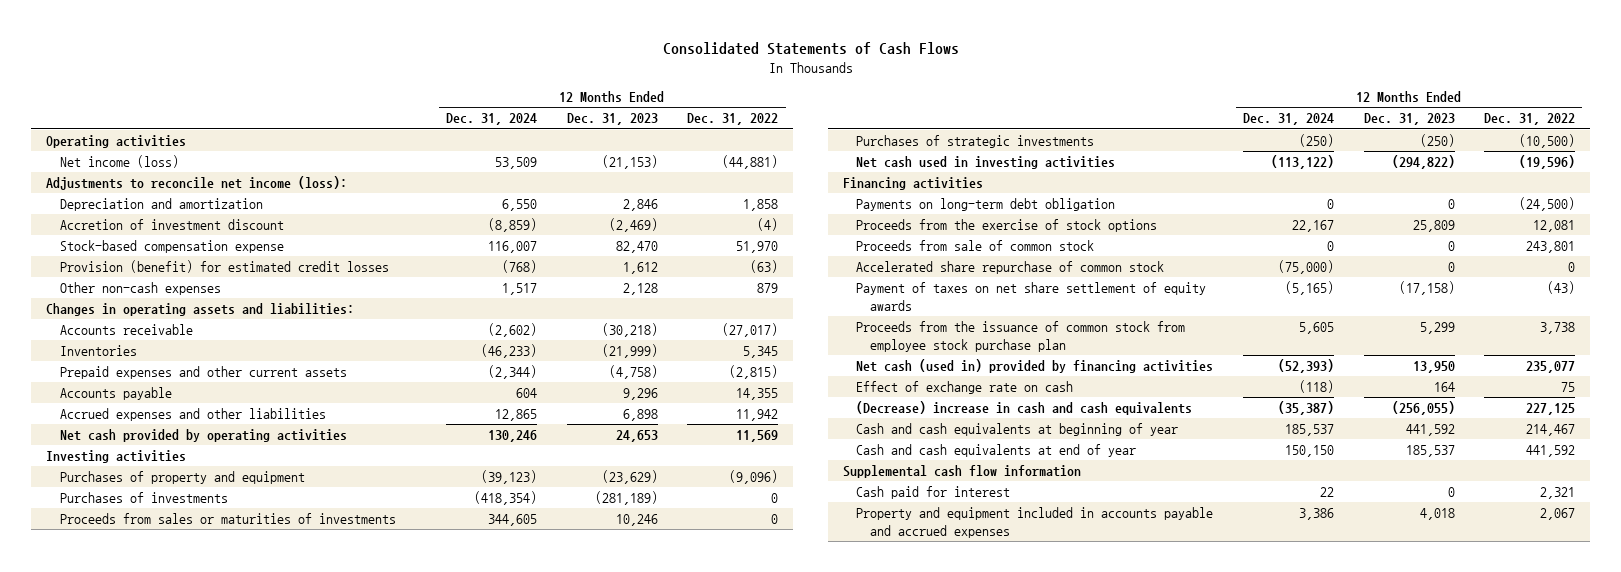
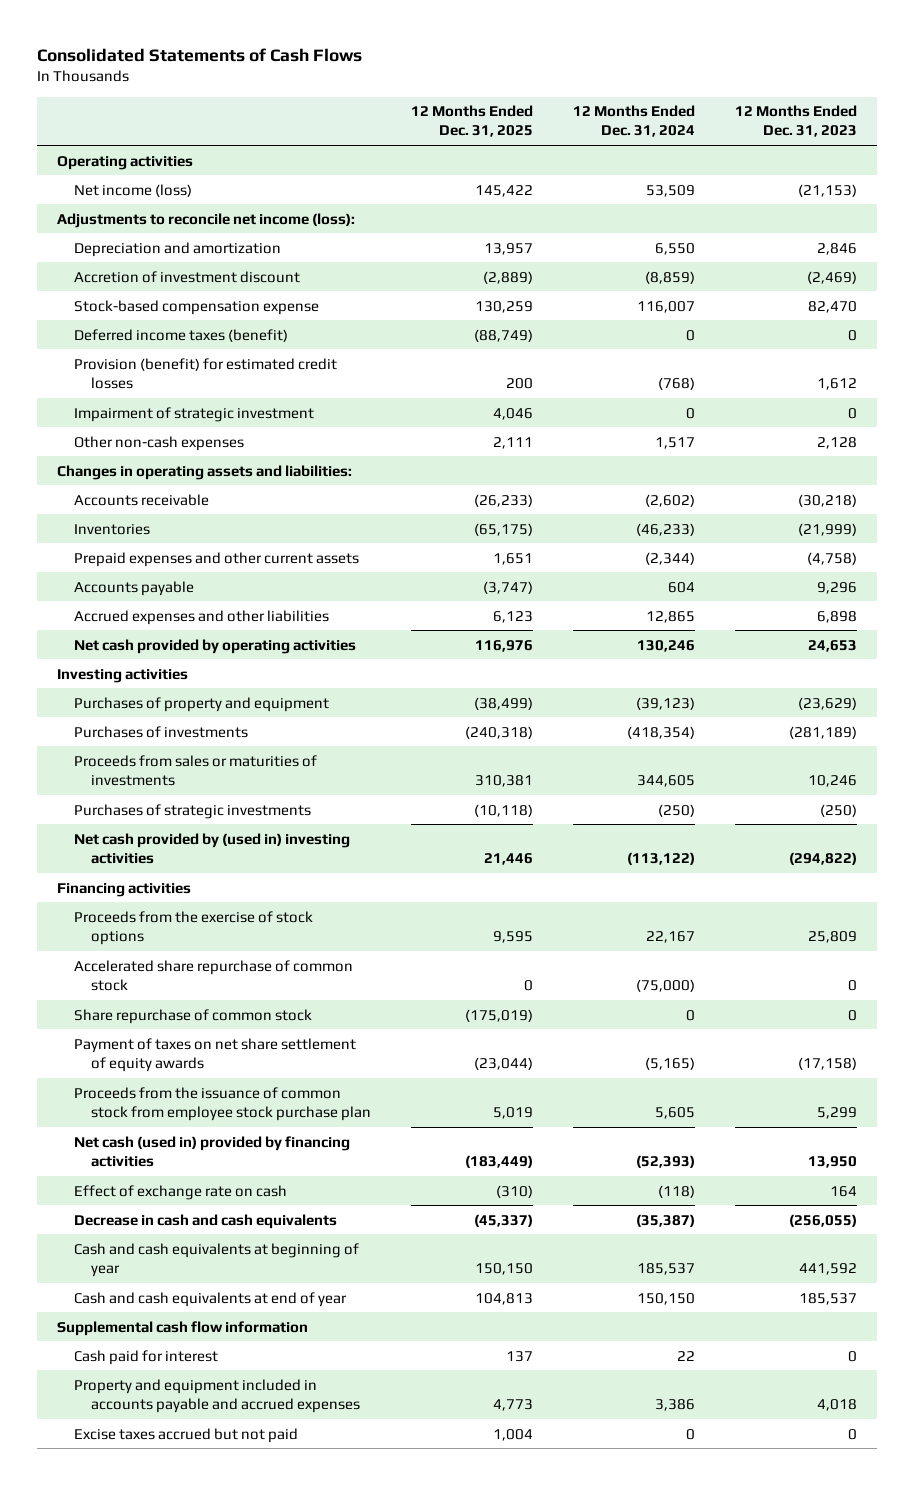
[687,113,779,126] Dec. 31, 2022 -> none
none -> [410,105,533,138] 12 Months Ended Dec. 31, 2025
none -> [74,328,289,342] Deferred income taxes (benefit)
none -> [74,406,315,422] Impairment of strategic investment
[856,156,1116,170] Net cash used in investing activities -> [74,832,351,864] Net cash provided by (used in) investing activities
[856,198,1116,212] Payments on long-term debt obligation -> none
[856,240,1095,252] Proceeds from sale of common stock -> none
none -> [74,1008,313,1024] Share repurchase of common stock
[856,401,1193,416] (Decrease) increase in cash and cash equivalents -> [74,1213,338,1229] Decrease in cash and cash equivalents
none -> [74,1427,299,1443] Excise taxes accrued but not paid

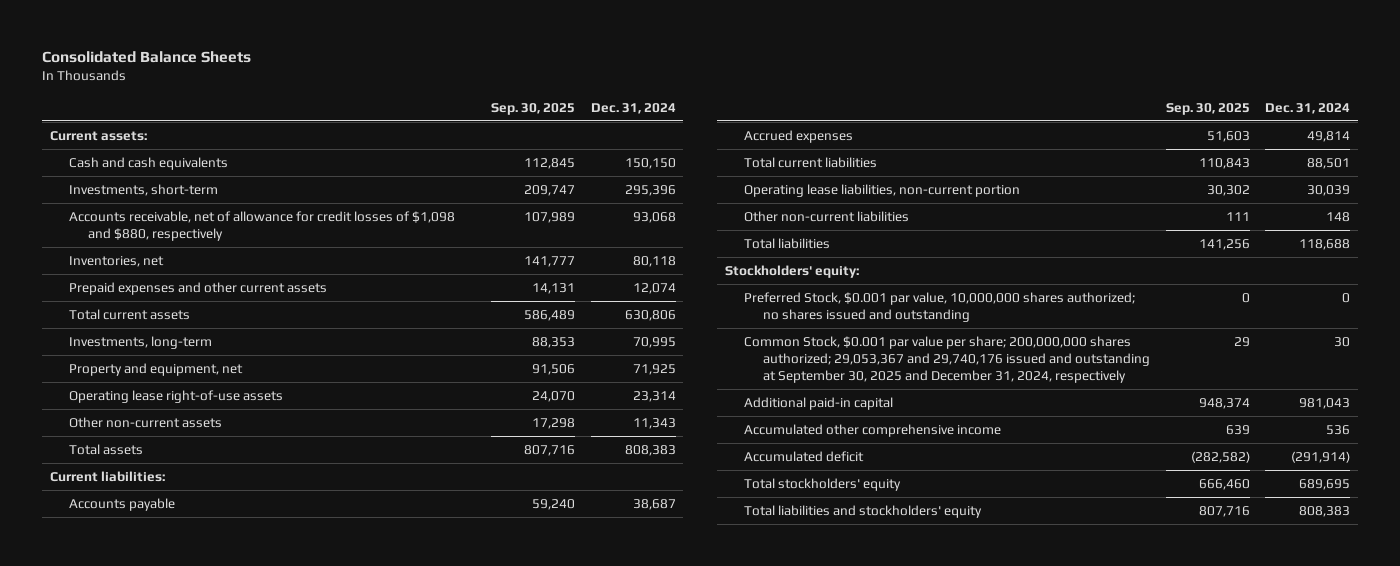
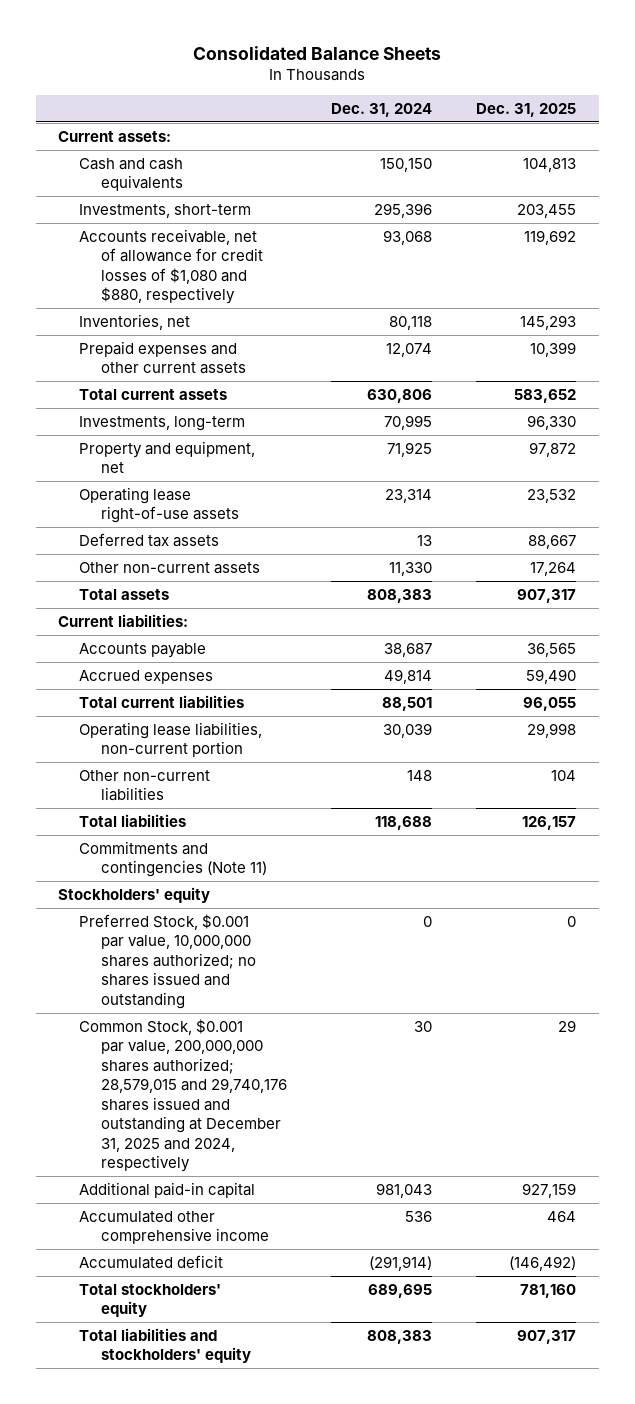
[490,102,575,115] Sep. 30, 2025 -> none
none -> [476,102,577,117] Dec. 31, 2025
[68,210,455,241] Accounts receivable, net of allowance for credit losses of $1,098 and $880, respectively -> [79,228,263,305] Accounts receivable, net of allowance for credit losses of $1,080 and $880, respectively
none -> [79,532,220,547] Deferred tax assets
[632,417,676,429] 11,343 -> [388,561,432,576] 11,330
none -> [79,840,267,878] Commitments and contingencies (Note 11)
[724,264,859,278] Stockholders' equity: -> [58,886,211,903] Stockholders' equity
[743,335,1150,383] Common Stock, $0.001 par value per share; 200,000,000 shares authorized; 29,053,367 and 29,740,176 issued and outstanding at September 30, 2025 and December 31, 2024, respectively -> [79,1018,287,1173] Common Stock, $0.001 par value, 200,000,000 shares authorized; 28,579,015 and 29,740,176 shares issued and outstanding at December 31, 2025 and 2024, respectively

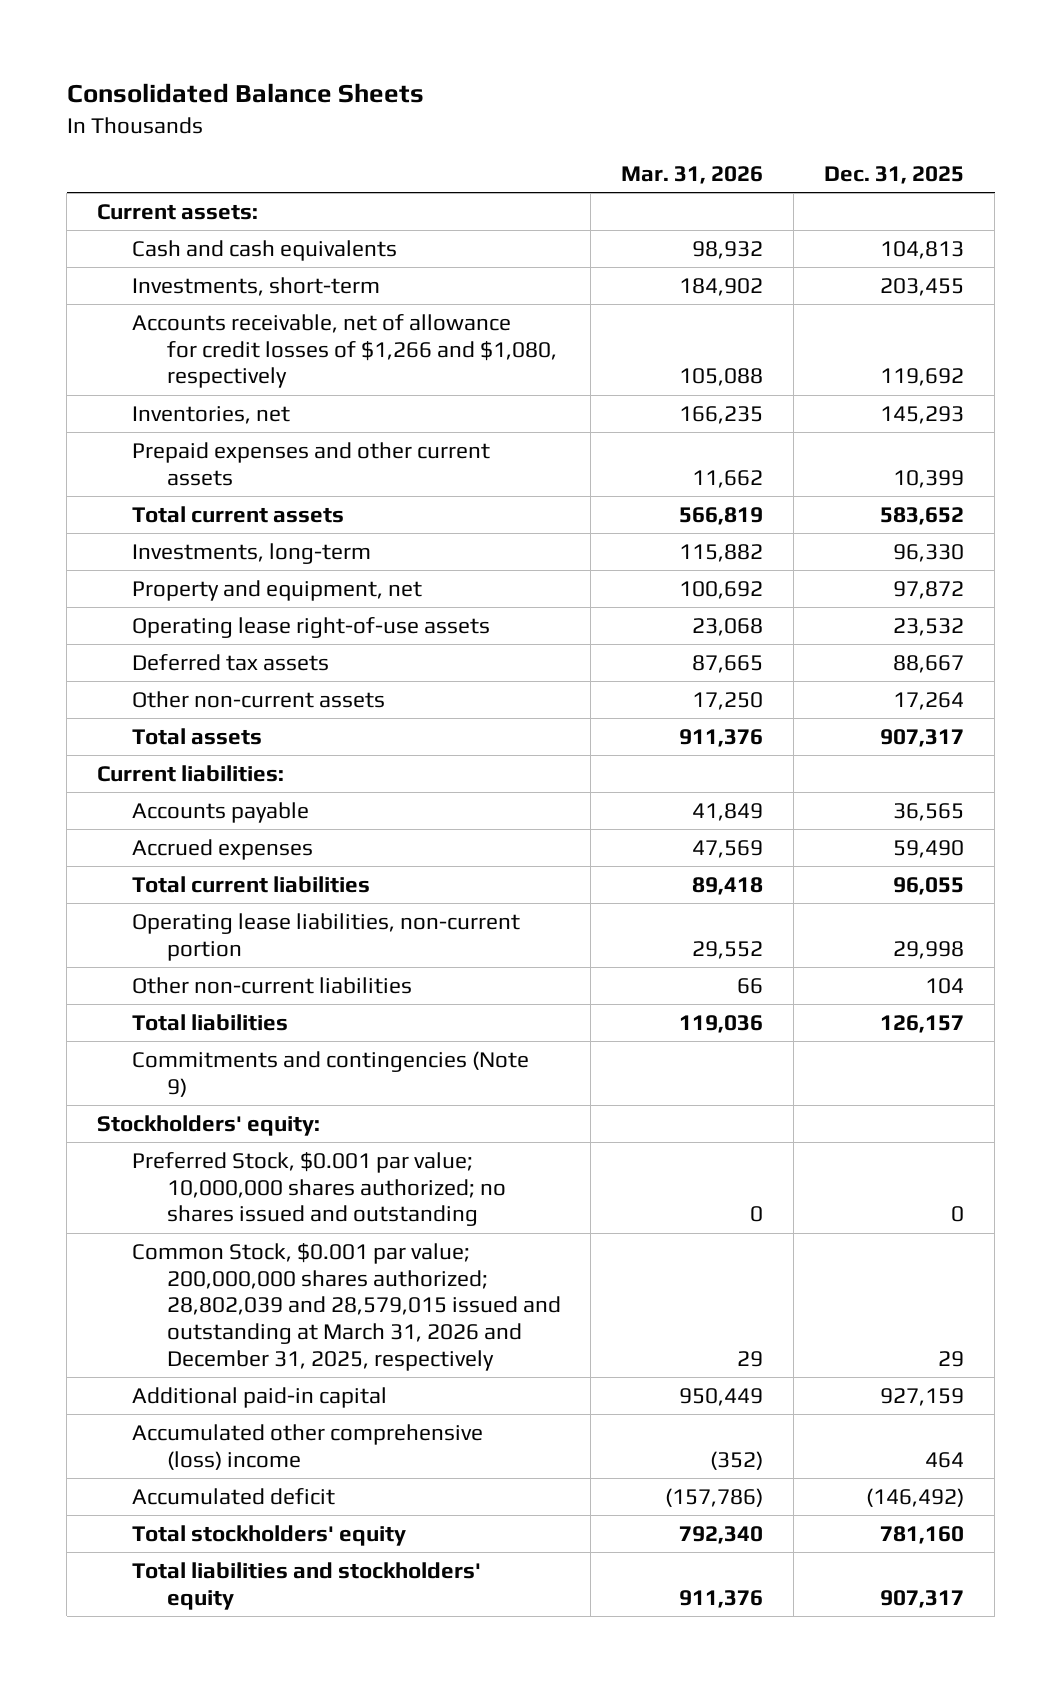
[330,102,432,117] Dec. 31, 2024 -> none
none -> [621,166,764,185] Mar. 31, 2026
[79,228,263,305] Accounts receivable, net of allowance for credit losses of $1,080 and $880, respectively -> [131,313,557,389] Accounts receivable, net of allowance for credit losses of $1,266 and $1,080, respectively
[79,840,267,878] Commitments and contingencies (Note 11) -> [131,1050,529,1097] Commitments and contingencies (Note 9)
[58,886,211,903] Stockholders' equity -> [97,1114,321,1136] Stockholders' equity:
[79,913,256,1009] Preferred Stock, $0.001 par value, 10,000,000 shares authorized; no shares issued and outstanding -> [131,1151,506,1227] Preferred Stock, $0.001 par value; 10,000,000 shares authorized; no shares issued and outstanding
[79,1018,287,1173] Common Stock, $0.001 par value, 200,000,000 shares authorized; 28,579,015 and 29,740,176 shares issued and outstanding at December 31, 2025 and 2024, respectively -> [131,1242,561,1371] Common Stock, $0.001 par value; 200,000,000 shares authorized; 28,802,039 and 28,579,015 issued and outstanding at March 31, 2026 and December 31, 2025, respectively
[79,1210,269,1245] Accumulated other comprehensive income -> [131,1423,483,1470] Accumulated other comprehensive (loss) income

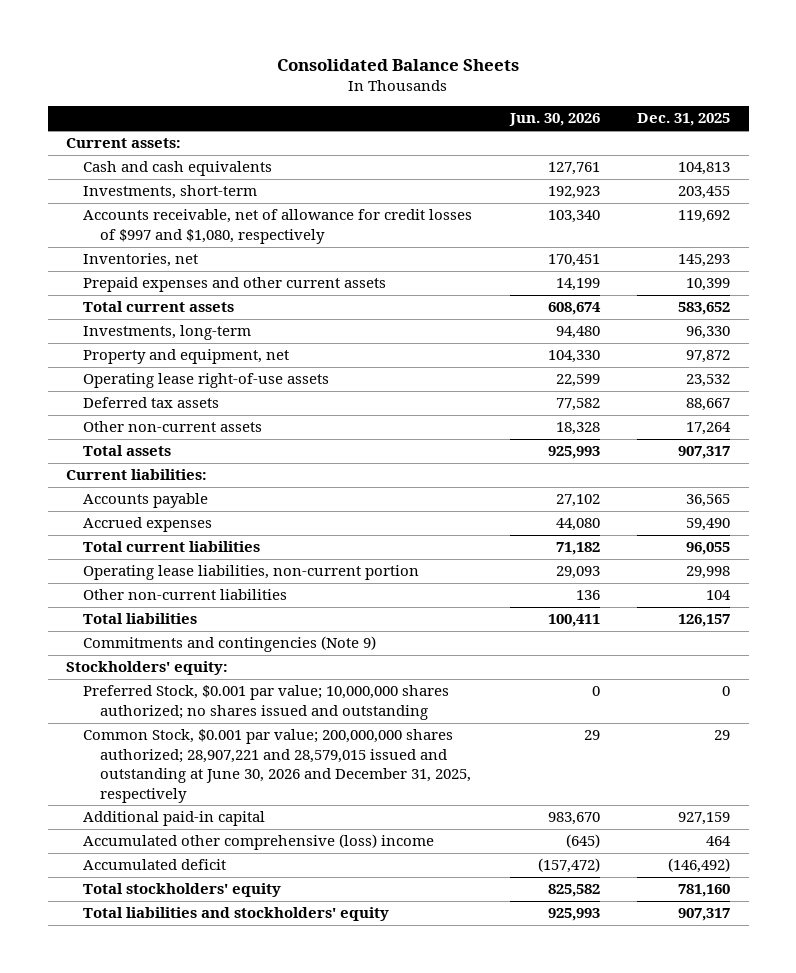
[621,166,764,185] Mar. 31, 2026 -> none
none -> [508,113,600,127] Jun. 30, 2026
[131,313,557,389] Accounts receivable, net of allowance for credit losses of $1,266 and $1,080, respectively -> [83,209,473,244] Accounts receivable, net of allowance for credit losses of $997 and $1,080, respectively
[131,1242,561,1371] Common Stock, $0.001 par value; 200,000,000 shares authorized; 28,802,039 and 28,579,015 issued and outstanding at March 31, 2026 and December 31, 2025, respectively -> [83,729,472,803] Common Stock, $0.001 par value; 200,000,000 shares authorized; 28,907,221 and 28,579,015 issued and outstanding at June 30, 2026 and December 31, 2025, respectively

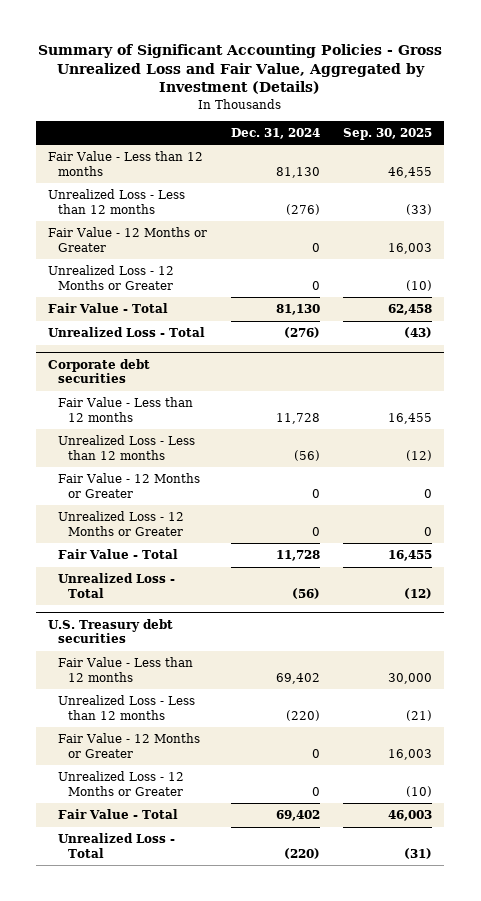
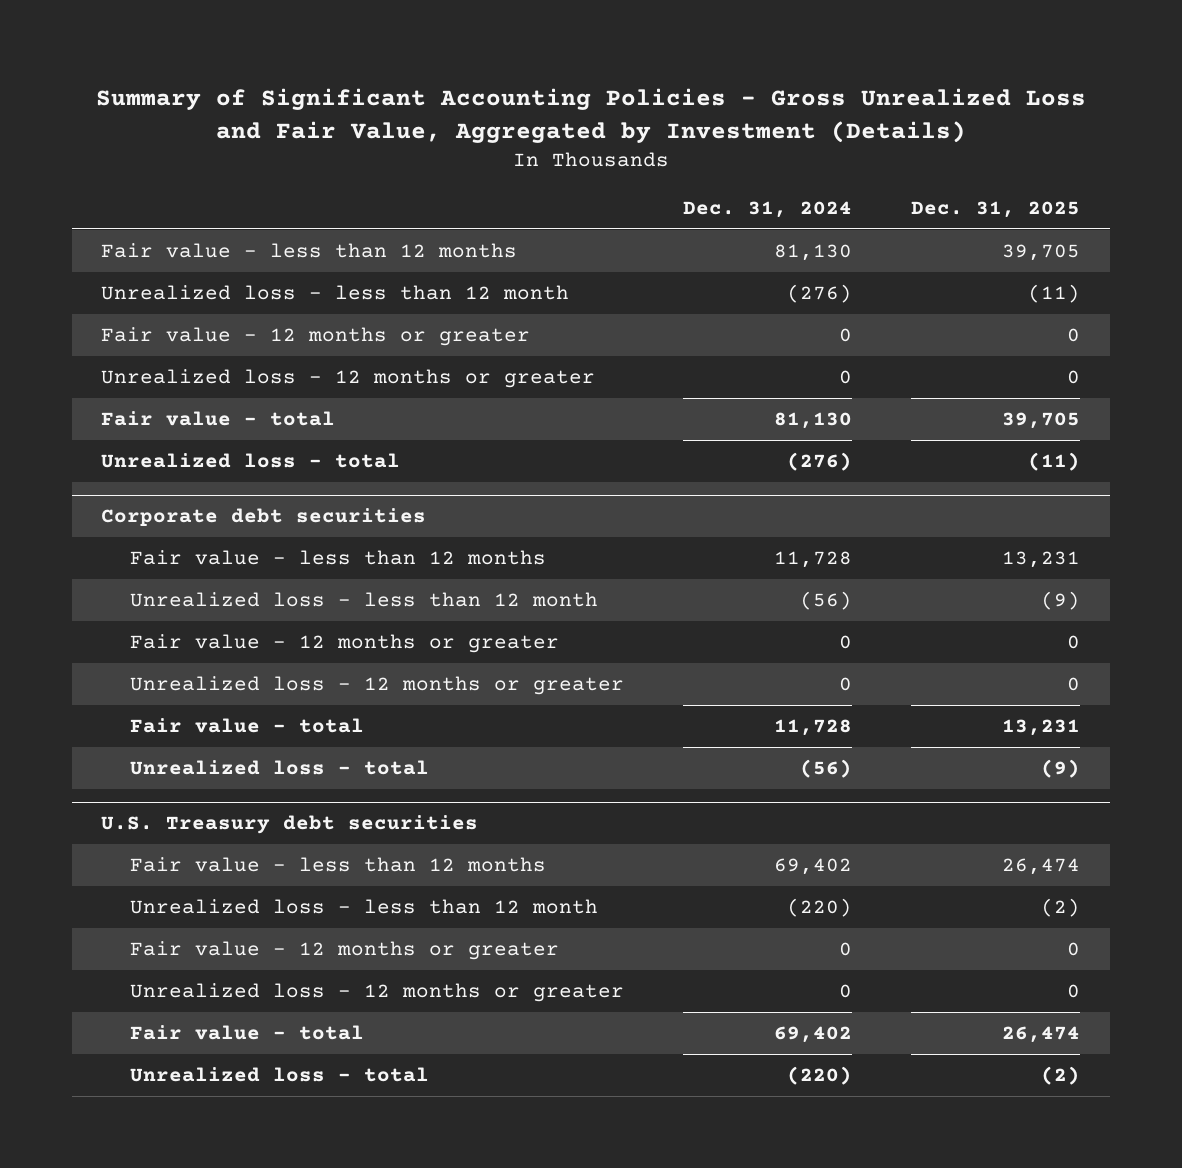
[343,127,433,140] Sep. 30, 2025 -> none
none -> [911,201,1081,219] Dec. 31, 2025
[48,151,204,176] Fair Value - Less than 12 months -> [101,242,518,258] Fair value - less than 12 months
[48,189,186,214] Unrealized Loss - Less than 12 months -> [101,284,570,300] Unrealized loss - less than 12 month
[48,227,208,252] Fair Value - 12 Months or Greater -> [101,326,531,346] Fair value - 12 months or greater
[48,265,175,290] Unrealized Loss - 12 Months or Greater -> [101,368,596,388] Unrealized loss - 12 months or greater
[48,303,169,314] Fair Value - Total -> [101,410,336,426] Fair value - total
[48,327,206,338] Unrealized Loss - Total -> [101,452,401,468] Unrealized loss - total
[58,397,194,422] Fair Value - Less than 12 months -> [129,549,546,565] Fair value - less than 12 months
[58,435,196,460] Unrealized Loss - Less than 12 months -> [129,591,598,607] Unrealized loss - less than 12 month
[58,473,201,498] Fair Value - 12 Months or Greater -> [129,633,559,653] Fair value - 12 months or greater
[58,511,185,536] Unrealized Loss - 12 Months or Greater -> [129,675,624,695] Unrealized loss - 12 months or greater
[58,549,179,560] Fair Value - Total -> [129,717,364,733] Fair value - total
[58,573,176,598] Unrealized Loss - Total -> [129,759,429,775] Unrealized loss - total
[58,657,194,682] Fair Value - Less than 12 months -> [129,856,546,872] Fair value - less than 12 months
[58,695,196,720] Unrealized Loss - Less than 12 months -> [129,898,598,914] Unrealized loss - less than 12 month
[58,733,201,758] Fair Value - 12 Months or Greater -> [129,940,559,960] Fair value - 12 months or greater
[58,771,185,796] Unrealized Loss - 12 Months or Greater -> [129,982,624,1002] Unrealized loss - 12 months or greater
[58,809,179,820] Fair Value - Total -> [129,1024,364,1040] Fair value - total
[58,833,176,858] Unrealized Loss - Total -> [129,1066,429,1082] Unrealized loss - total

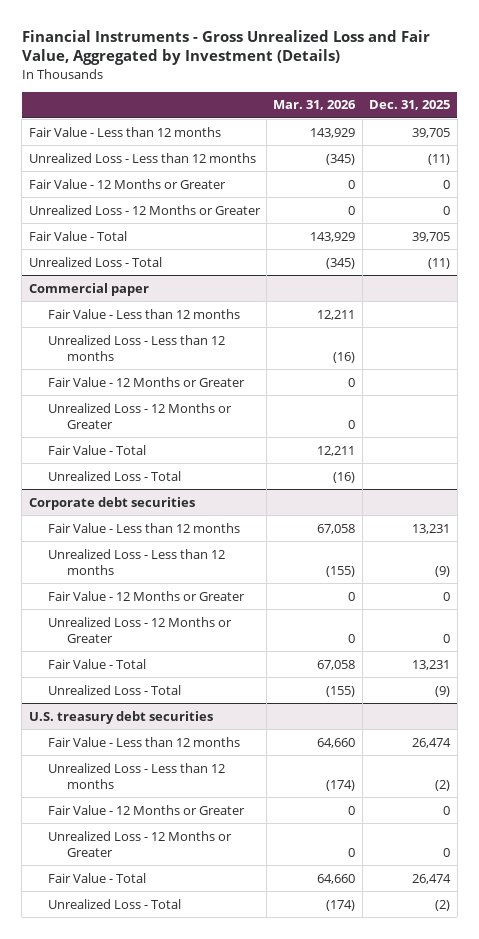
[95,87,1086,143] Summary of Significant Accounting Policies - Gross Unrealized Loss and Fair Value, Aggregated by Investment (Details) -> [21,29,430,66] Financial Instruments - Gross Unrealized Loss and Fair Value, Aggregated by Investment (Details)
[683,201,853,219] Dec. 31, 2024 -> none
none -> [273,100,357,111] Mar. 31, 2026
[101,242,518,258] Fair value - less than 12 months -> [28,126,221,137] Fair Value - Less than 12 months
[101,284,570,300] Unrealized loss - less than 12 month -> [28,152,256,163] Unrealized Loss - Less than 12 months
[101,326,531,346] Fair value - 12 months or greater -> [28,178,226,189] Fair Value - 12 Months or Greater
[101,368,596,388] Unrealized loss - 12 months or greater -> [28,204,261,215] Unrealized Loss - 12 Months or Greater
[101,410,336,426] Fair value - total -> [28,230,127,241] Fair Value - Total
[101,452,401,468] Unrealized loss - total -> [28,256,162,267] Unrealized Loss - Total
none -> [28,282,149,296] Commercial paper
none -> [47,308,240,319] Fair Value - Less than 12 months
none -> [47,334,225,361] Unrealized Loss - Less than 12 months
none -> [47,376,245,387] Fair Value - 12 Months or Greater
none -> [47,402,232,429] Unrealized Loss - 12 Months or Greater
none -> [47,444,146,455] Fair Value - Total
none -> [47,470,181,481] Unrealized Loss - Total
[129,549,546,565] Fair value - less than 12 months -> [47,522,240,533] Fair Value - Less than 12 months
[129,591,598,607] Unrealized loss - less than 12 month -> [47,548,225,575] Unrealized Loss - Less than 12 months
[129,633,559,653] Fair value - 12 months or greater -> [47,590,245,601] Fair Value - 12 Months or Greater
[129,675,624,695] Unrealized loss - 12 months or greater -> [47,616,232,643] Unrealized Loss - 12 Months or Greater
[129,717,364,733] Fair value - total -> [47,658,146,669] Fair Value - Total
[129,759,429,775] Unrealized loss - total -> [47,684,181,695] Unrealized Loss - Total
[101,815,479,835] U.S. Treasury debt securities -> [28,710,213,724] U.S. treasury debt securities
[129,856,546,872] Fair value - less than 12 months -> [47,736,240,747] Fair Value - Less than 12 months
[129,898,598,914] Unrealized loss - less than 12 month -> [47,762,225,789] Unrealized Loss - Less than 12 months
[129,940,559,960] Fair value - 12 months or greater -> [47,804,245,815] Fair Value - 12 Months or Greater
[129,982,624,1002] Unrealized loss - 12 months or greater -> [47,830,232,857] Unrealized Loss - 12 Months or Greater
[129,1024,364,1040] Fair value - total -> [47,872,146,883] Fair Value - Total
[129,1066,429,1082] Unrealized loss - total -> [47,898,181,909] Unrealized Loss - Total

